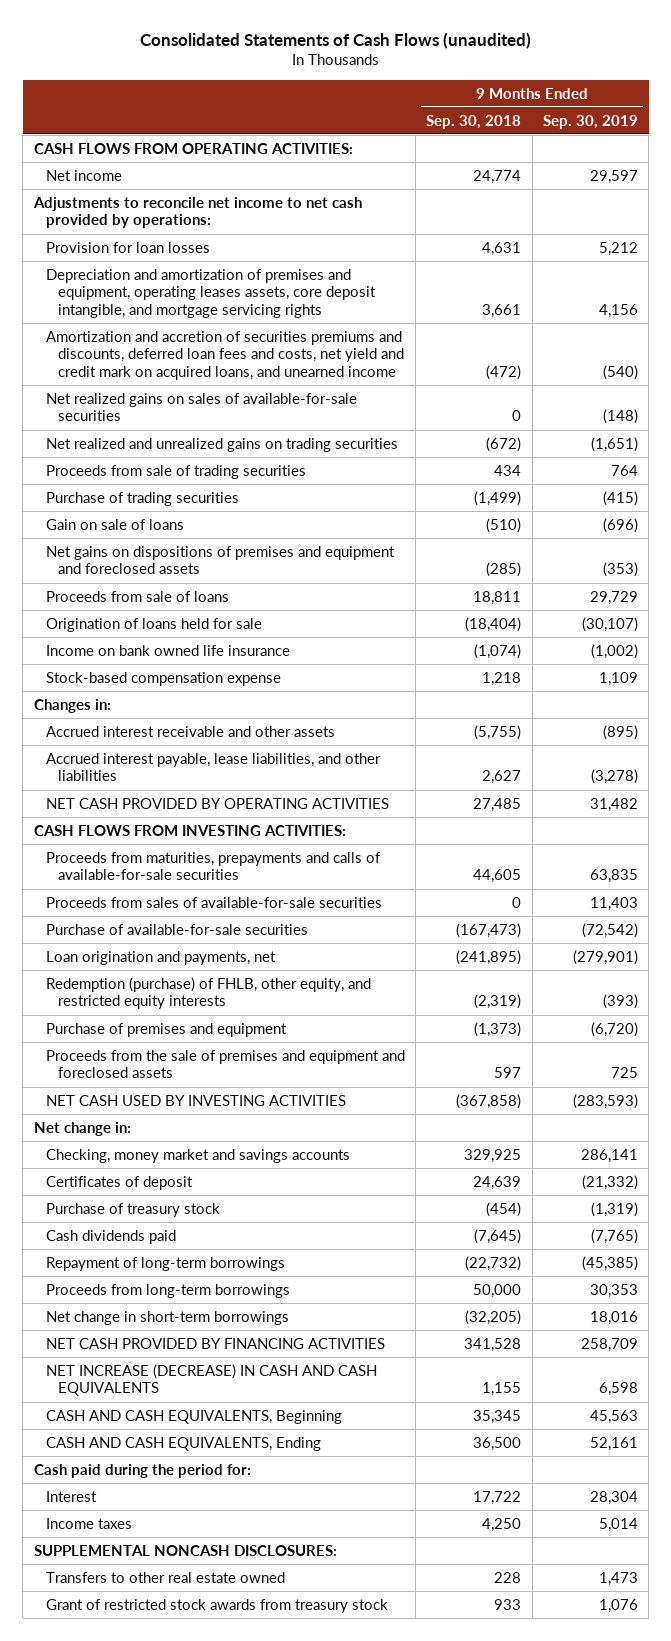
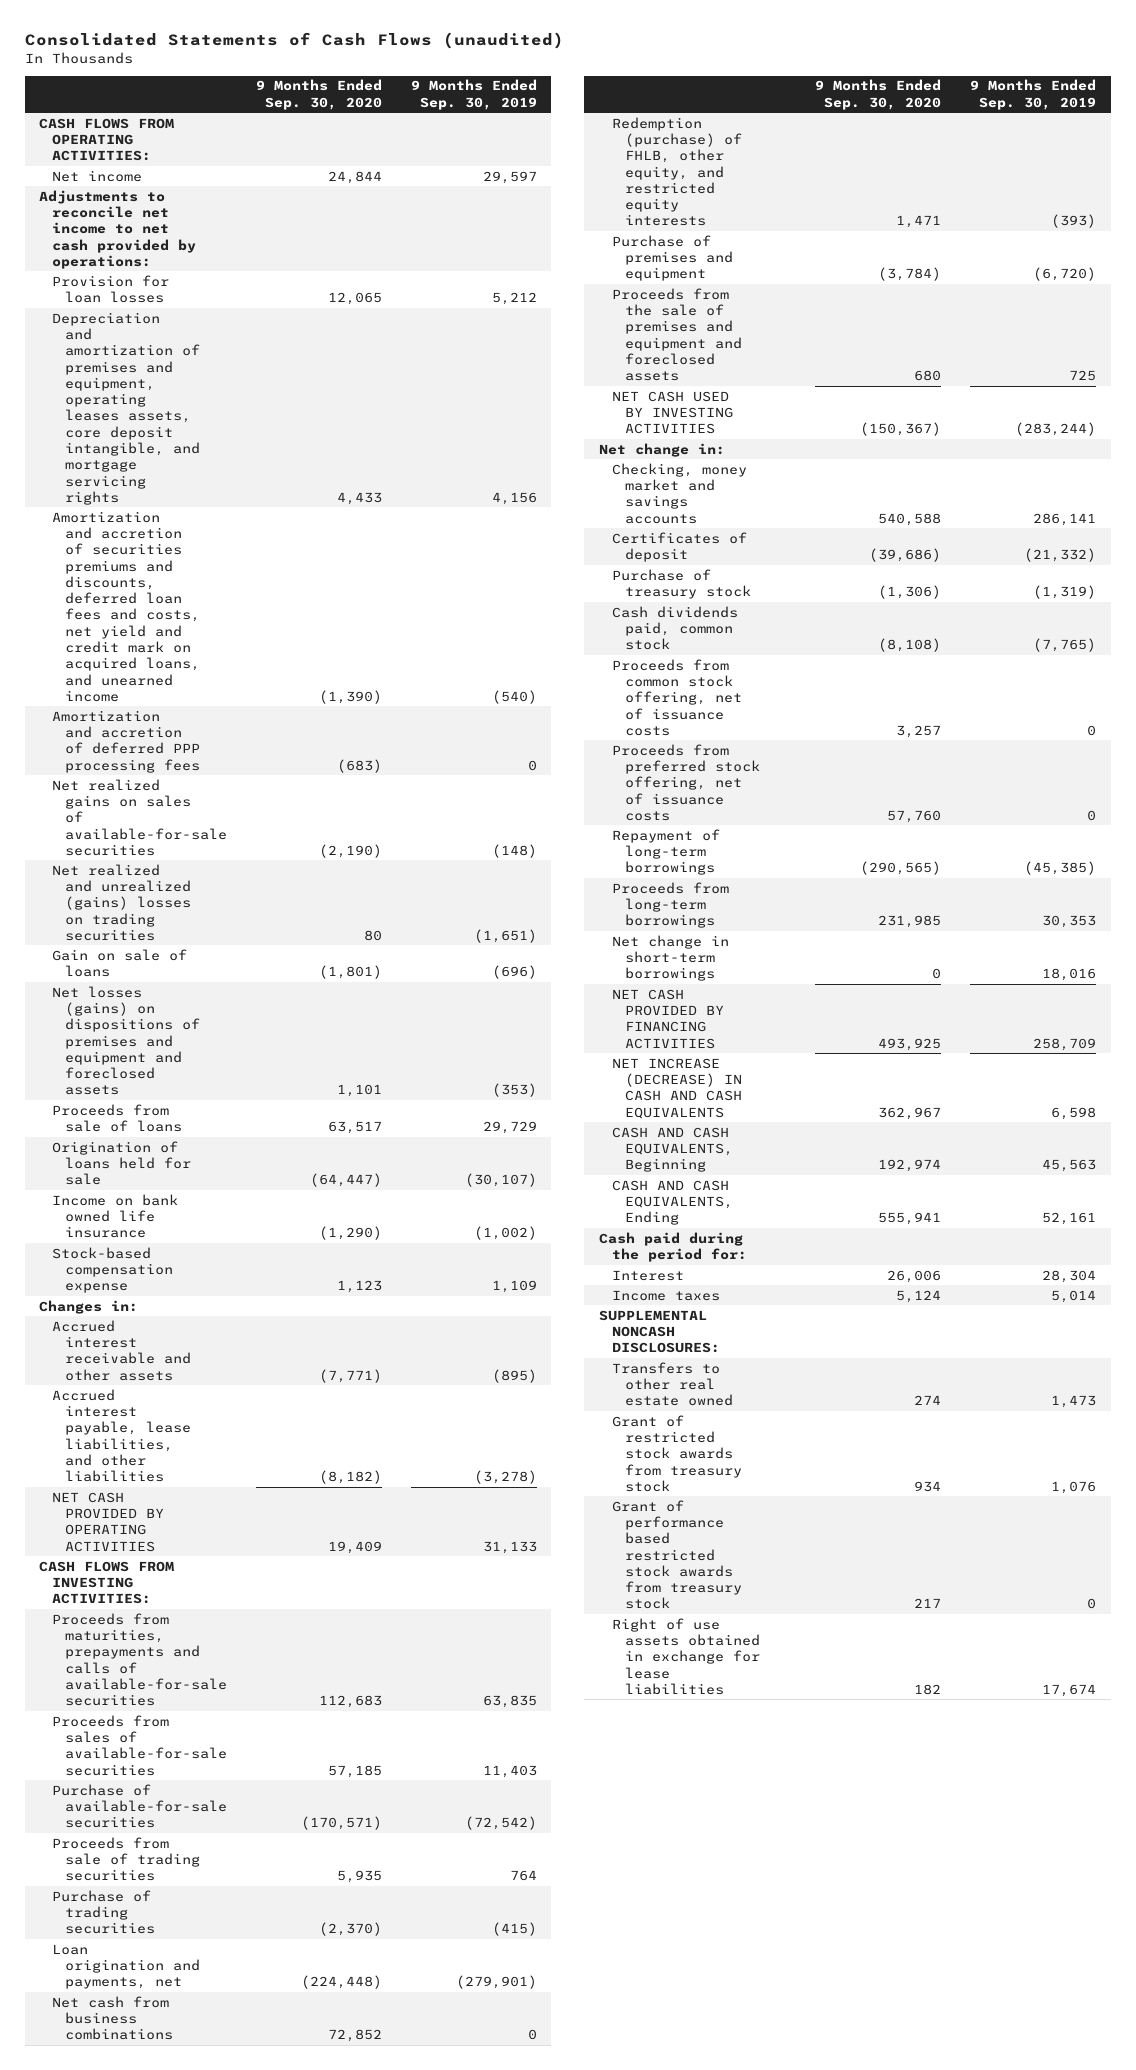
[426,114,522,129] Sep. 30, 2018 -> none
none -> [256,79,383,110] 9 Months Ended Sep. 30, 2020
none -> [52,709,201,773] Amortization and accretion of deferred PPP processing fees
[45,437,398,452] Net realized and unrealized gains on trading securities -> [52,863,192,941] Net realized and unrealized (gains) losses on trading securities
[45,545,395,575] Net gains on dispositions of premises and equipment and foreclosed assets -> [52,985,201,1096] Net losses (gains) on dispositions of premises and equipment and foreclosed assets
[589,797,638,812] 31,482 -> [483,1540,538,1554] 31,133
[45,464,306,479] Proceeds from sale of trading securities -> [52,1836,201,1882] Proceeds from sale of trading securities
[45,491,239,506] Purchase of trading securities -> [52,1889,156,1935] Purchase of trading securities
none -> [52,1995,174,2041] Net cash from business combinations
[572,1093,638,1109] (283,593) -> [1015,422,1097,437] (283,244)
[45,1229,176,1244] Cash dividends paid -> [611,605,738,651] Cash dividends paid, common stock
none -> [611,658,742,736] Proceeds from common stock offering, net of issuance costs
none -> [611,743,760,821] Proceeds from preferred stock offering, net of issuance costs
none -> [611,1499,742,1610] Grant of performance based restricted stock awards from treasury stock
none -> [611,1617,760,1695] Right of use assets obtained in exchange for lease liabilities

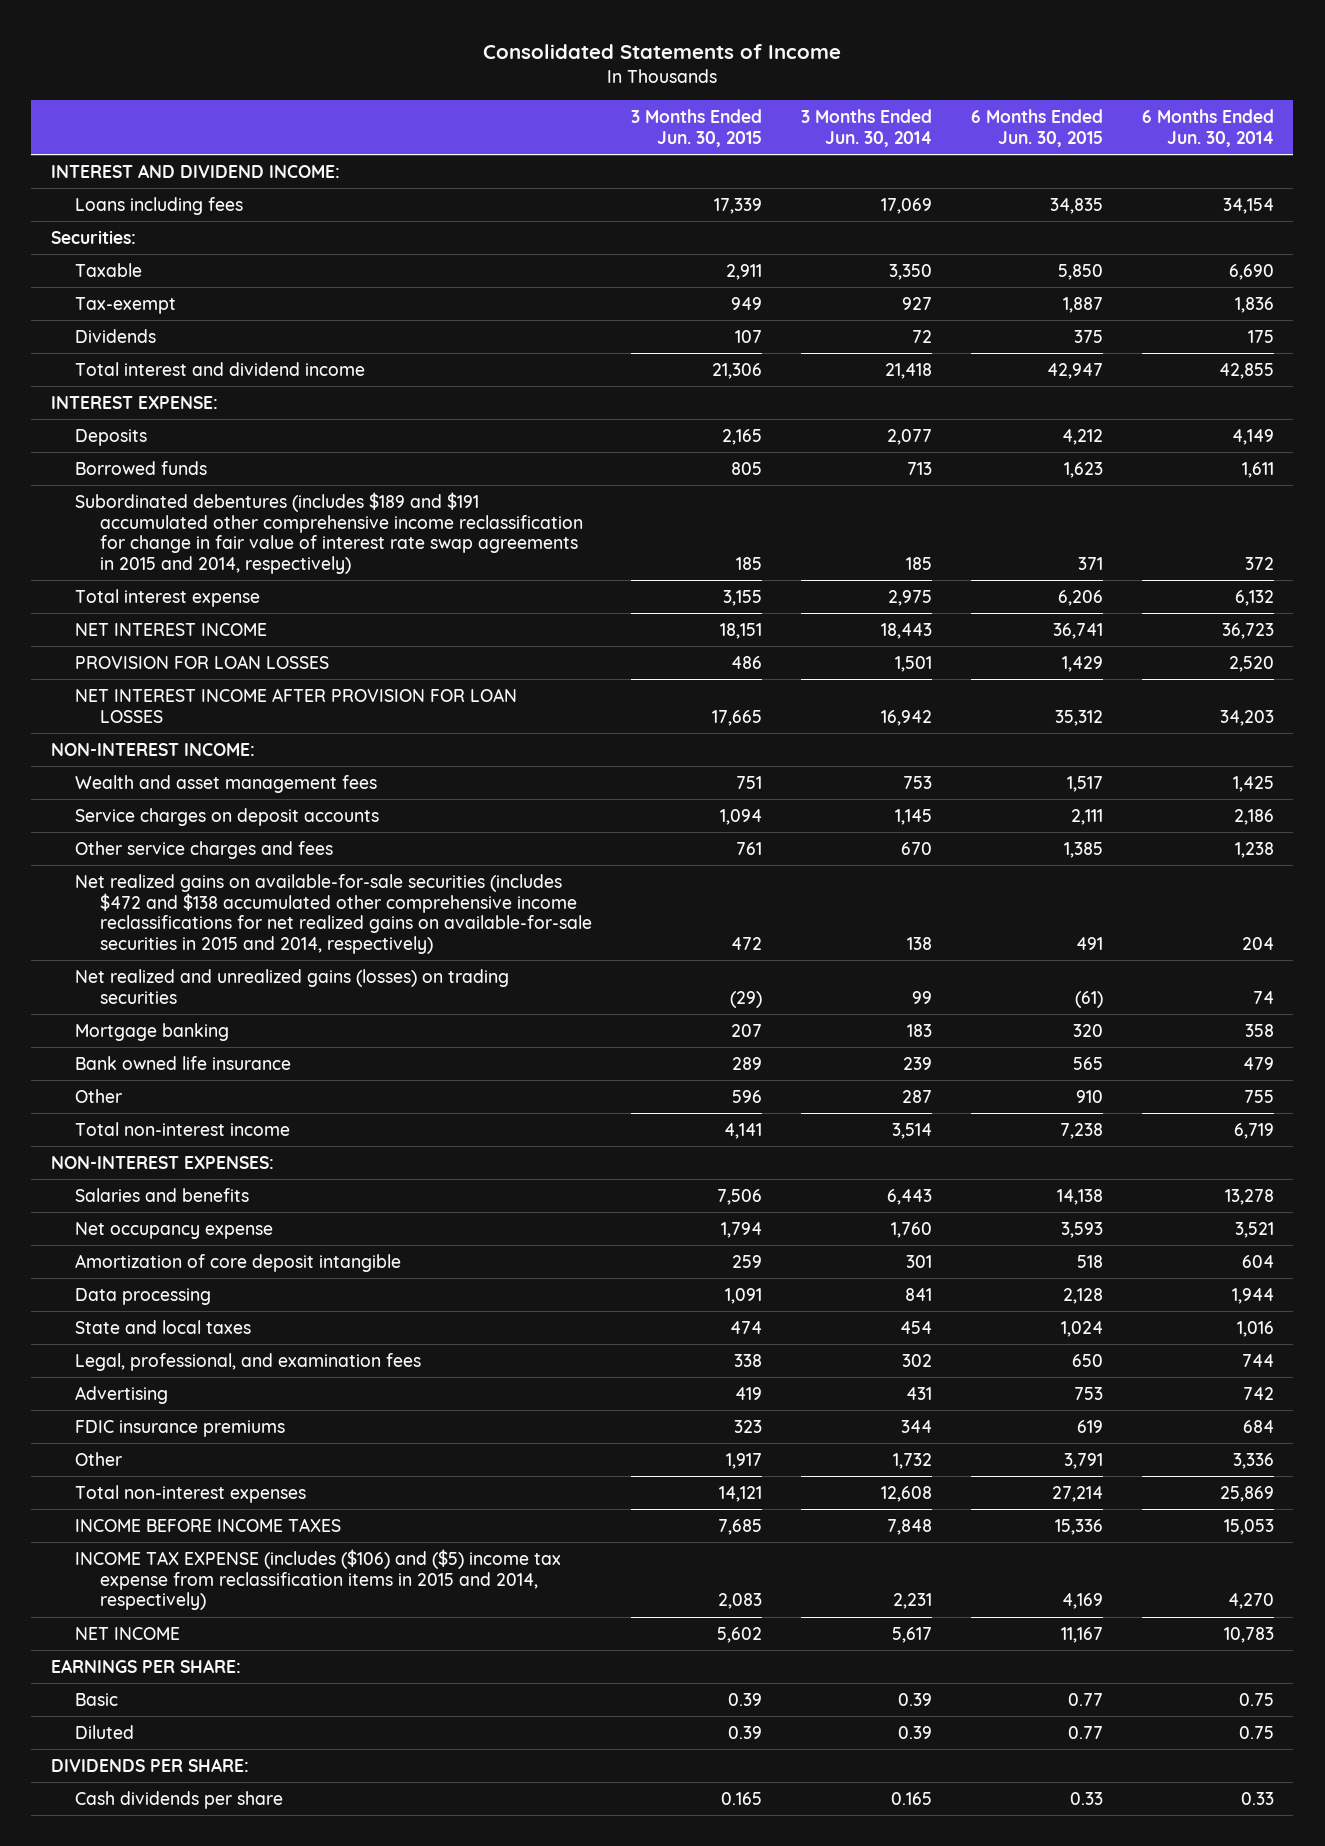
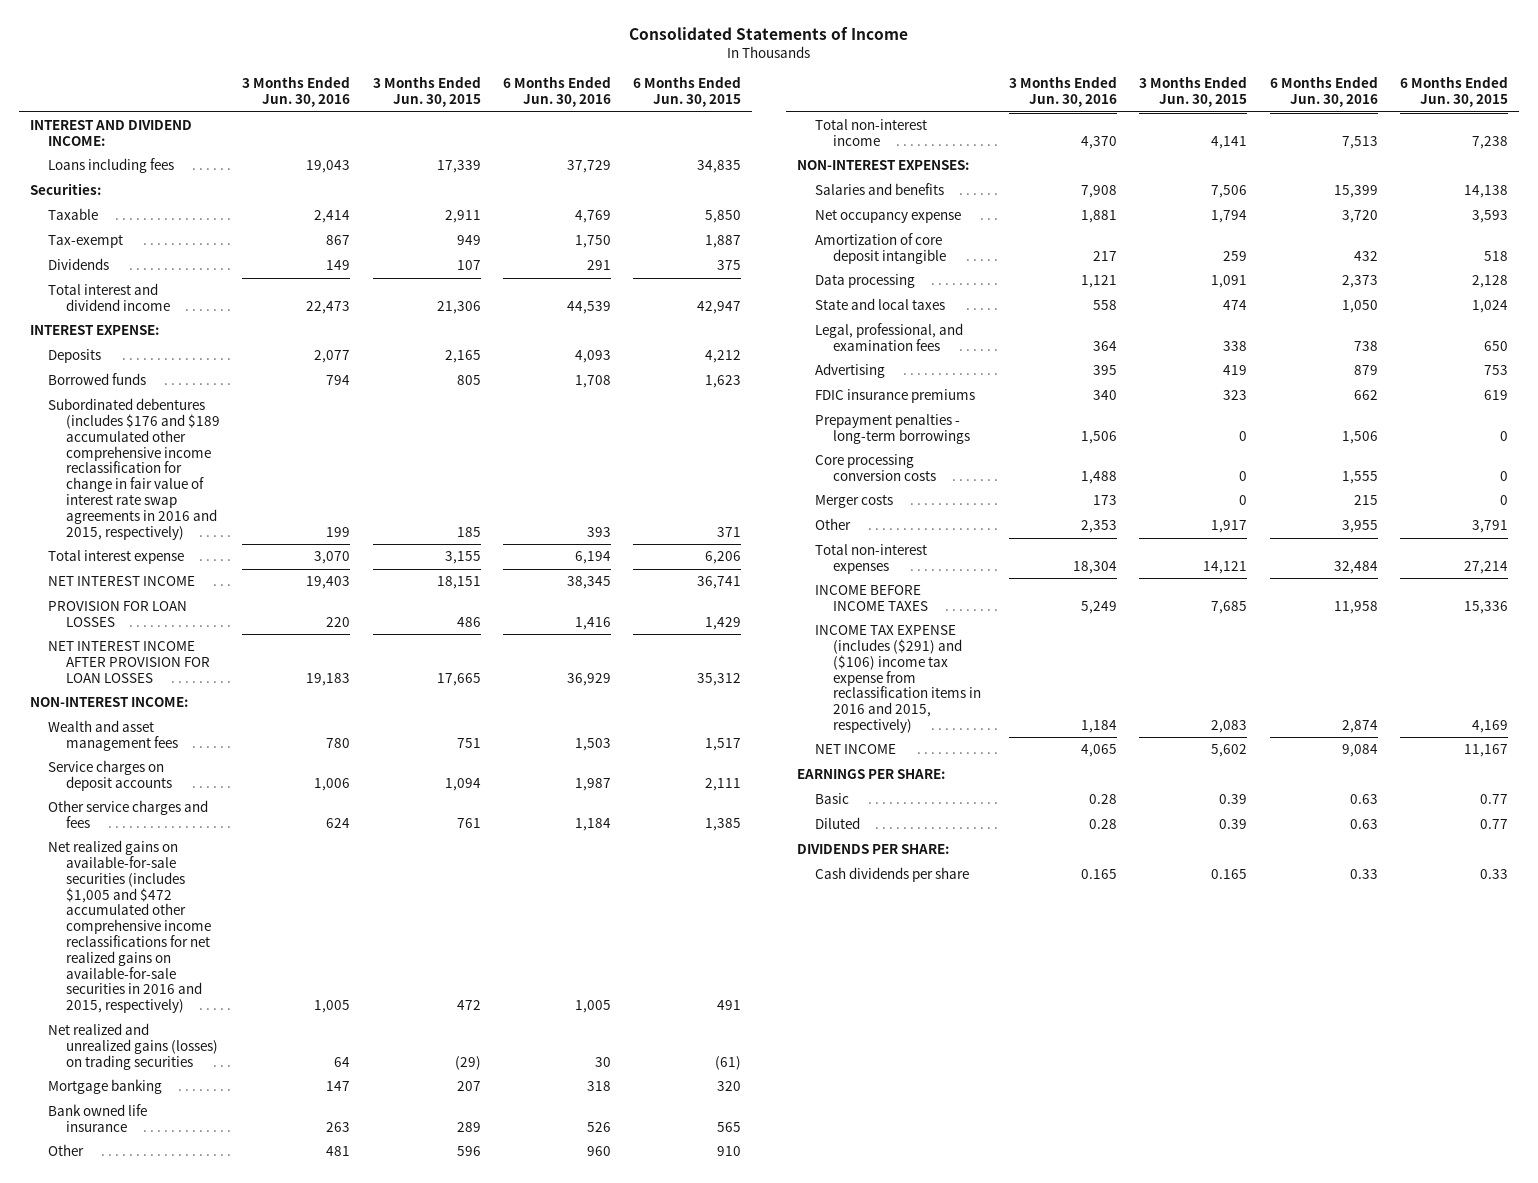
[800,109,932,147] 3 Months Ended Jun. 30, 2014 -> none
[1141,109,1274,147] 6 Months Ended Jun. 30, 2014 -> none
none -> [242,76,351,108] 3 Months Ended Jun. 30, 2016
none -> [503,76,612,108] 6 Months Ended Jun. 30, 2016
[75,491,583,574] Subordinated debentures (includes $189 and $191 accumulated other comprehensive income reclassification for change in fair value of interest rate swap agreements in 2015 and 2014, respectively) -> [48,398,221,540] Subordinated debentures (includes $176 and $189 accumulated other comprehensive income reclassification for change in fair value of interest rate swap agreements in 2016 and 2015, respectively)
[75,873,592,954] Net realized gains on available-for-sale securities (includes $472 and $138 accumulated other comprehensive income reclassifications for net realized gains on available-for-sale securities in 2015 and 2014, respectively) -> [48,840,212,1014] Net realized gains on available-for-sale securities (includes $1,005 and $472 accumulated other comprehensive income reclassifications for net realized gains on available-for-sale securities in 2016 and 2015, respectively)
none -> [814,414,970,445] Prepayment penalties - long-term borrowings
none -> [814,454,936,482] Core processing conversion costs
none -> [814,494,893,509] Merger costs
[75,1548,562,1611] INCOME TAX EXPENSE (includes ($106) and ($5) income tax expense from reclassification items in 2015 and 2014, respectively) -> [814,625,981,734] INCOME TAX EXPENSE (includes ($291) and ($106) income tax expense from reclassification items in 2016 and 2015, respectively)

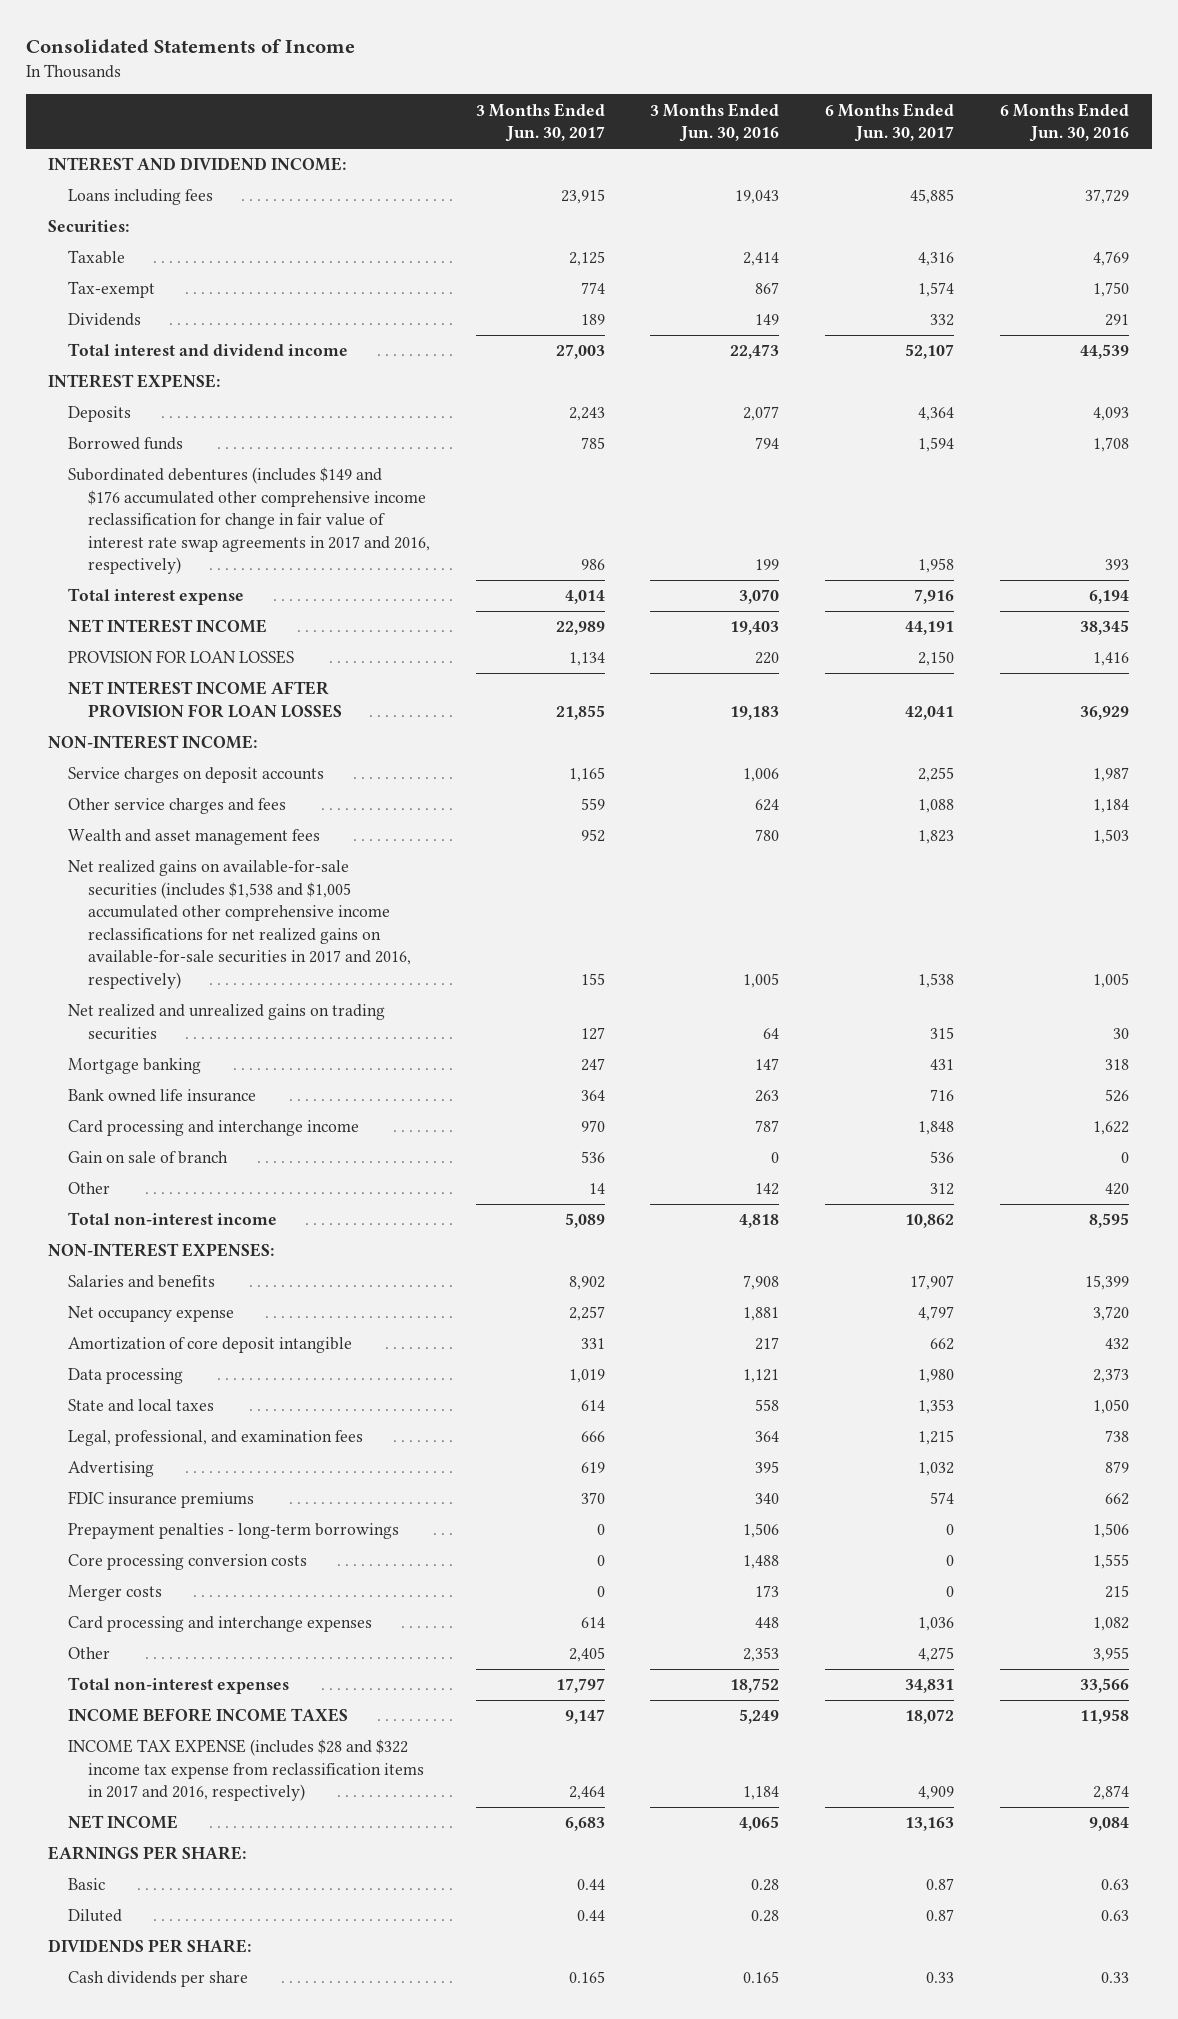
[372,76,481,108] 3 Months Ended Jun. 30, 2015 -> none
[633,76,742,108] 6 Months Ended Jun. 30, 2015 -> none
none -> [475,102,605,143] 3 Months Ended Jun. 30, 2017
none -> [825,102,955,143] 6 Months Ended Jun. 30, 2017
[48,398,221,540] Subordinated debentures (includes $176 and $189 accumulated other comprehensive income reclassification for change in fair value of interest rate swap agreements in 2016 and 2015, respectively) -> [68,467,430,575] Subordinated debentures (includes $149 and $176 accumulated other comprehensive income reclassification for change in fair value of interest rate swap agreements in 2017 and 2016, respectively)
[48,720,179,752] Wealth and asset management fees -> [68,829,321,846] Wealth and asset management fees
[48,840,212,1014] Net realized gains on available-for-sale securities (includes $1,005 and $472 accumulated other comprehensive income reclassifications for net realized gains on available-for-sale securities in 2016 and 2015, respectively) -> [68,860,411,989] Net realized gains on available-for-sale securities (includes $1,538 and $1,005 accumulated other comprehensive income reclassifications for net realized gains on available-for-sale securities in 2017 and 2016, respectively)
[48,1023,219,1070] Net realized and unrealized gains (losses) on trading securities -> [68,1004,386,1040] Net realized and unrealized gains on trading securities
none -> [68,1120,360,1137] Card processing and interchange income
none -> [68,1151,229,1165] Gain on sale of branch
[326,1146,351,1157] 481 -> [755,1183,780,1196] 142
[587,1146,612,1157] 960 -> [1105,1183,1130,1196] 420
[1080,136,1117,150] 4,370 -> [739,1214,780,1229] 4,818
[1341,136,1378,150] 7,513 -> [1089,1213,1130,1229] 8,595
none -> [68,1616,373,1633] Card processing and interchange expenses
[1072,561,1117,575] 18,304 -> [730,1678,780,1694] 18,752
[1333,561,1378,575] 32,484 -> [1080,1678,1130,1694] 33,566
[814,625,981,734] INCOME TAX EXPENSE (includes ($291) and ($106) income tax expense from reclassification items in 2016 and 2015, respectively) -> [68,1739,424,1802] INCOME TAX EXPENSE (includes $28 and $322 income tax expense from reclassification items in 2017 and 2016, respectively)

